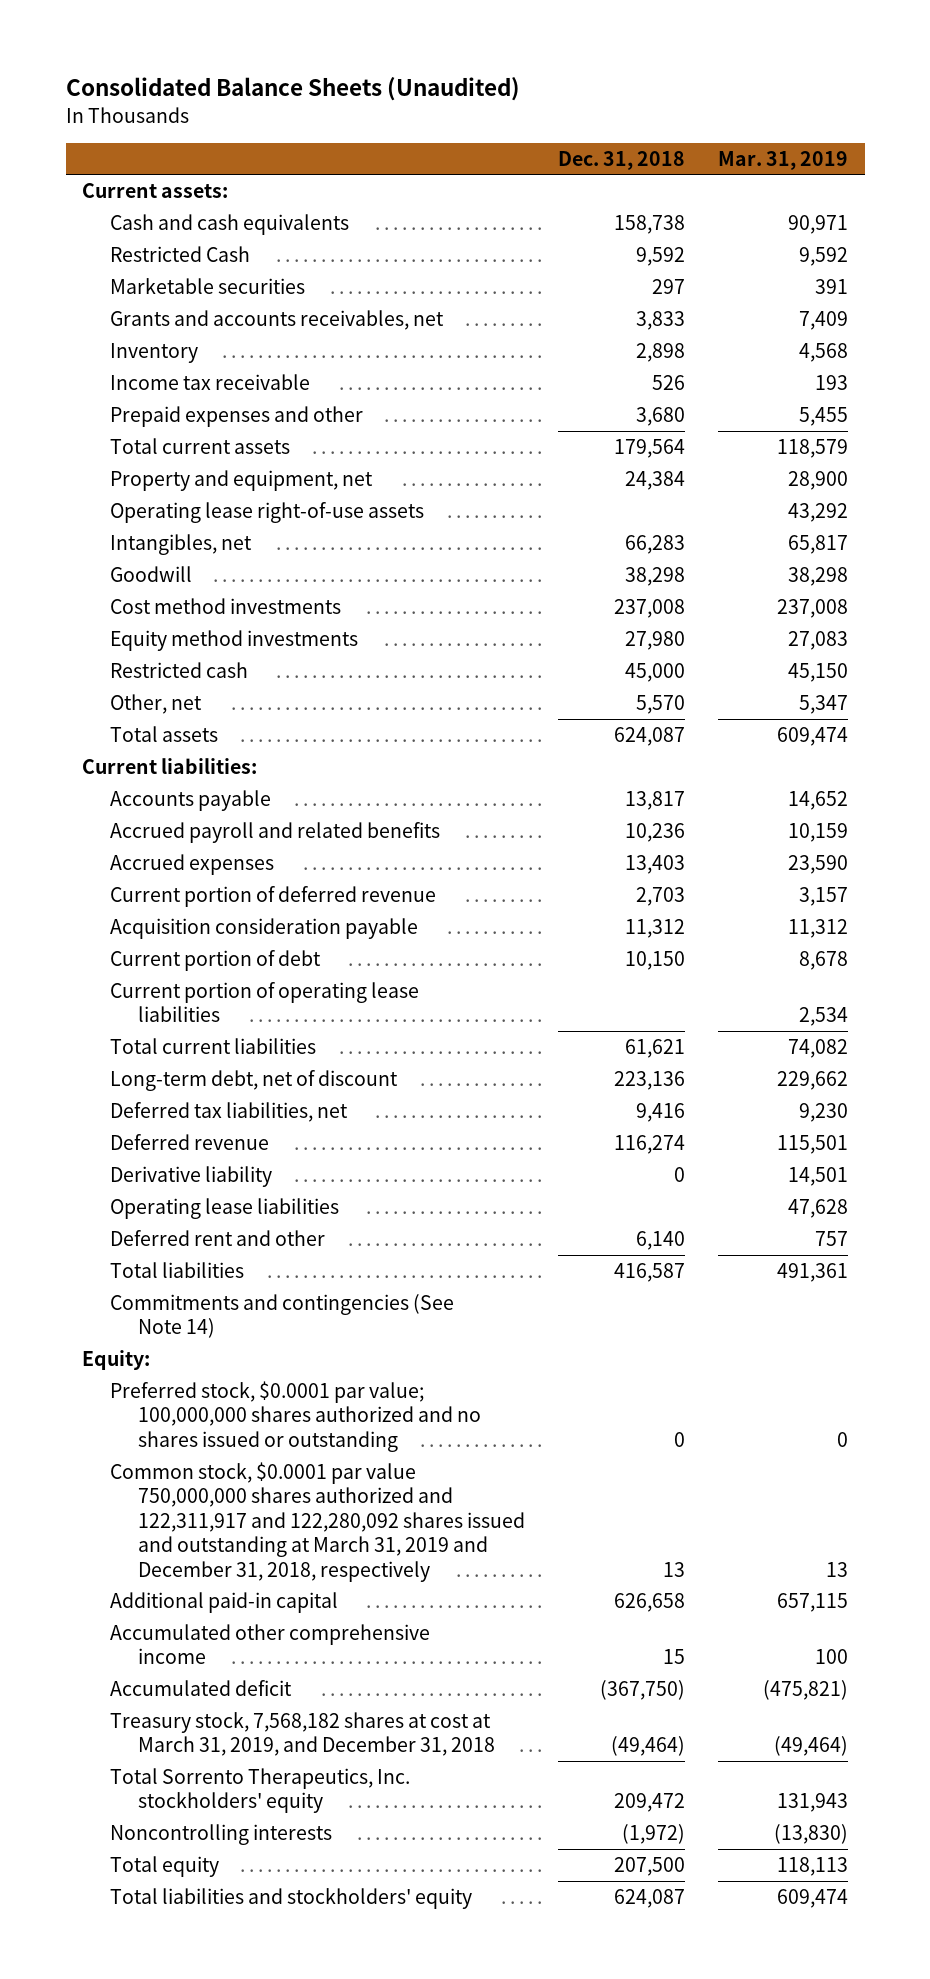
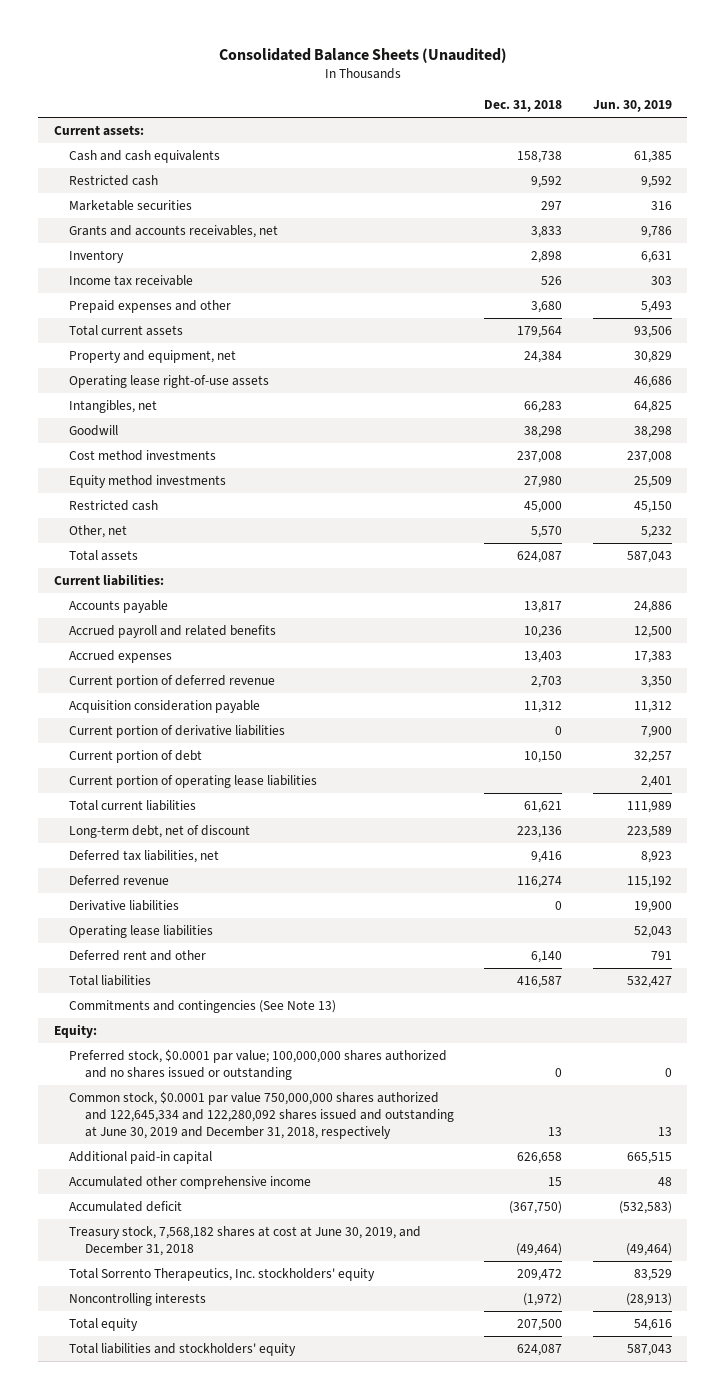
[718,150,849,170] Mar. 31, 2019 -> none
none -> [592,100,672,113] Jun. 30, 2019
[110,246,251,263] Restricted Cash -> [69,175,159,187] Restricted cash
none -> [69,725,286,739] Current portion of derivative liabilities
[110,1166,273,1188] Derivative liability -> [69,900,180,912] Derivative liabilities
[110,1294,455,1339] Commitments and contingencies (See Note 14) -> [69,1000,337,1014] Commitments and contingencies (See Note 13)
[110,1462,526,1582] Common stock, $0.0001 par value 750,000,000 shares authorized and 122,311,917 and 122,280,092 shares issued and outstanding at March 31, 2019 and December 31, 2018, respectively -> [69,1091,454,1139] Common stock, $0.0001 par value 750,000,000 shares authorized and 122,645,334 and 122,280,092 shares issued and outstanding at June 30, 2019 and December 31, 2018, respectively
[110,1712,496,1757] Treasury stock, 7,568,182 shares at cost at March 31, 2019, and December 31, 2018 -> [69,1226,422,1256] Treasury stock, 7,568,182 shares at cost at June 30, 2019, and December 31, 2018

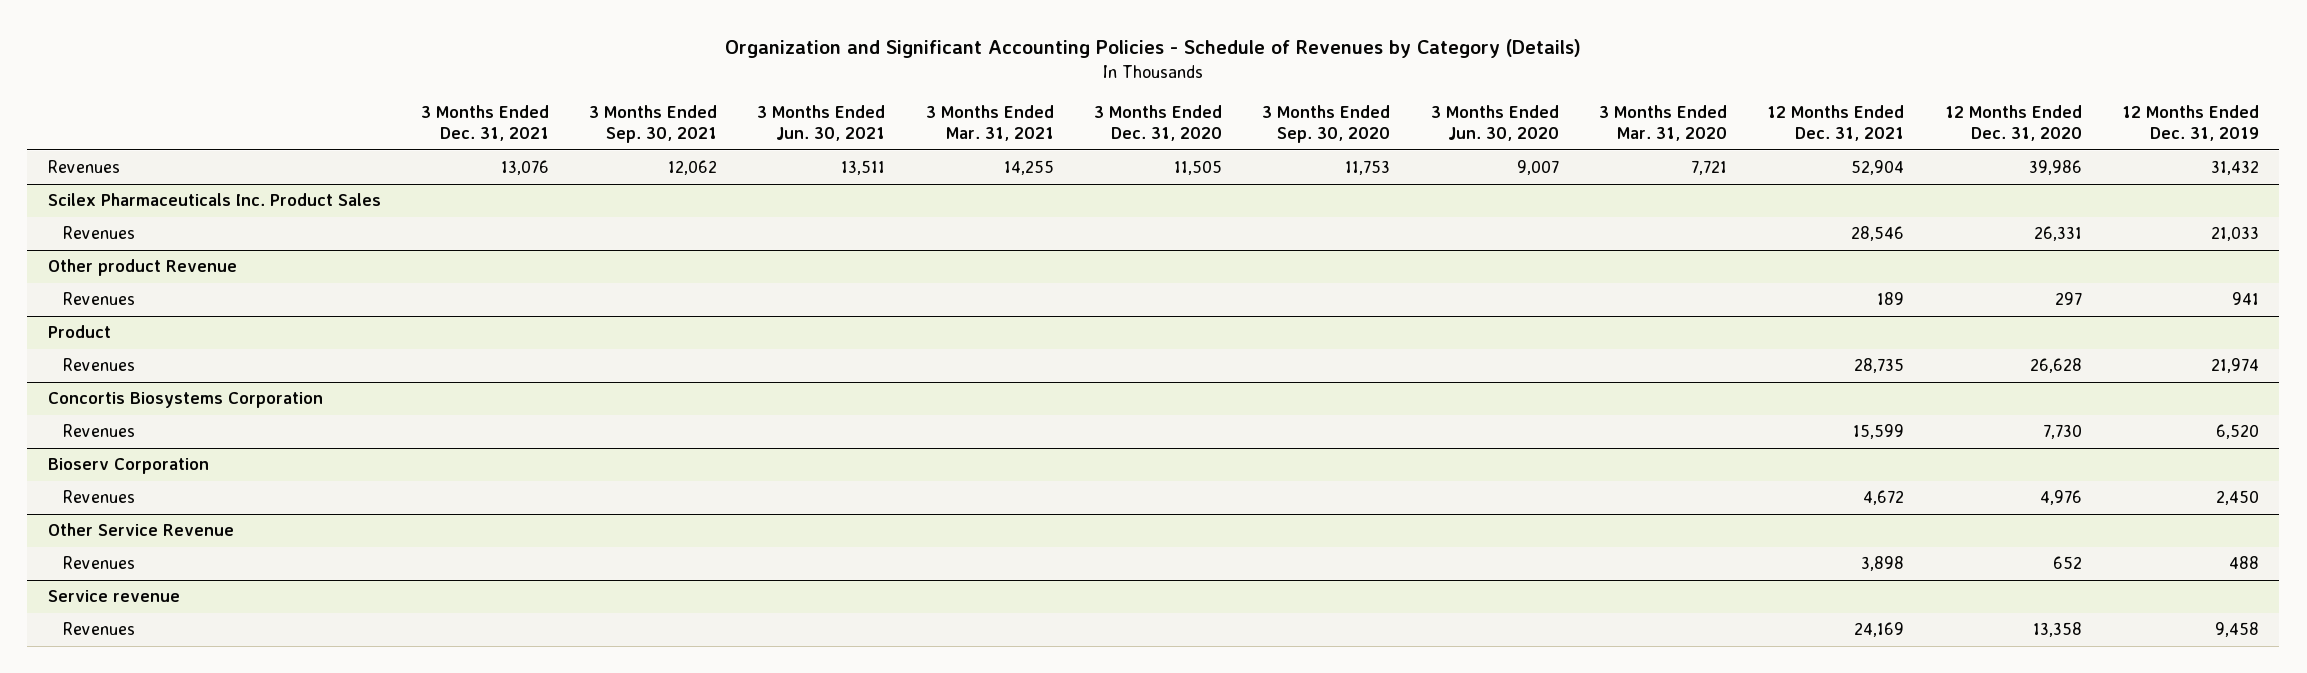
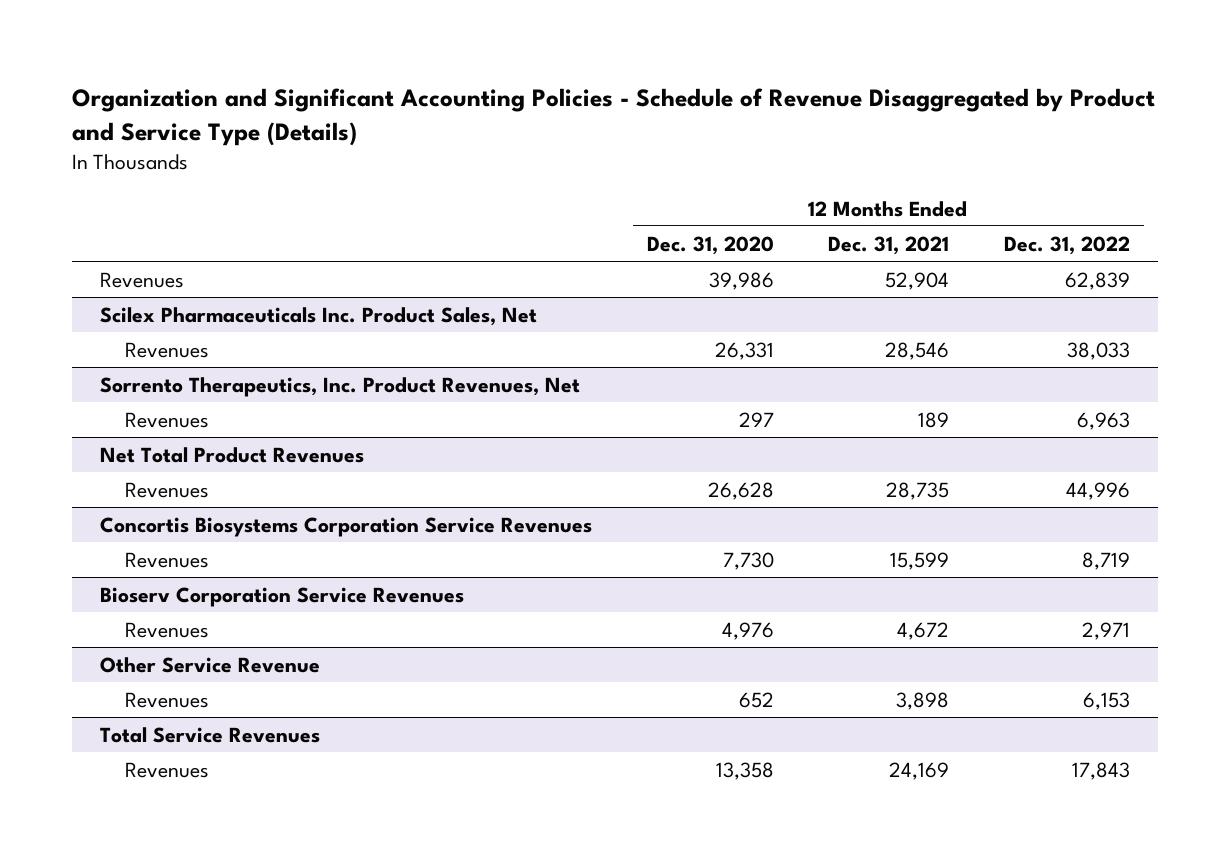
[725,39,1582,59] Organization and Significant Accounting Policies - Schedule of Revenues by Category (Details) -> [72,88,1156,146] Organization and Significant Accounting Policies - Schedule of Revenue Disaggregated by Product and Service Type (Details)
[420,104,549,142] 3 Months Ended Dec. 31, 2021 -> none
[589,104,718,144] 3 Months Ended Sep. 30, 2021 -> none
[757,104,886,142] 3 Months Ended Jun. 30, 2021 -> none
[925,104,1054,142] 3 Months Ended Mar. 31, 2021 -> none
[1094,104,1223,142] 3 Months Ended Dec. 31, 2020 -> none
[1262,104,1391,144] 3 Months Ended Sep. 30, 2020 -> none
[1430,104,1559,142] 3 Months Ended Jun. 30, 2020 -> none
[1599,104,1728,142] 3 Months Ended Mar. 31, 2020 -> none
[2121,104,2259,142] 12 Months Ended Dec. 31, 2019 -> none
none -> [1004,235,1131,255] Dec. 31, 2022
[47,193,381,207] Scilex Pharmaceuticals Inc. Product Sales -> [99,306,537,326] Scilex Pharmaceuticals Inc. Product Sales, Net
[47,259,237,277] Other product Revenue -> none
none -> [99,376,580,397] Sorrento Therapeutics, Inc. Product Revenues, Net
[47,325,111,339] Product -> [99,446,364,463] Net Total Product Revenues
[47,392,323,409] Concortis Biosystems Corporation -> [99,516,592,537] Concortis Biosystems Corporation Service Revenues
[47,458,209,475] Bioserv Corporation -> [99,586,464,607] Bioserv Corporation Service Revenues
[47,590,180,603] Service revenue -> [99,726,320,743] Total Service Revenues

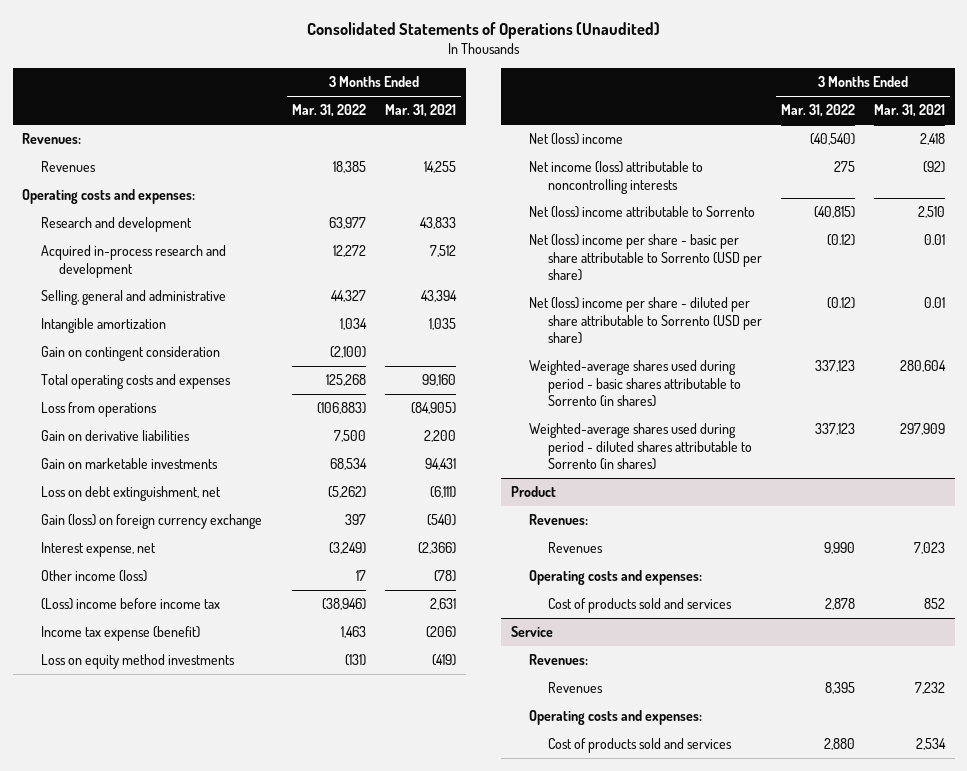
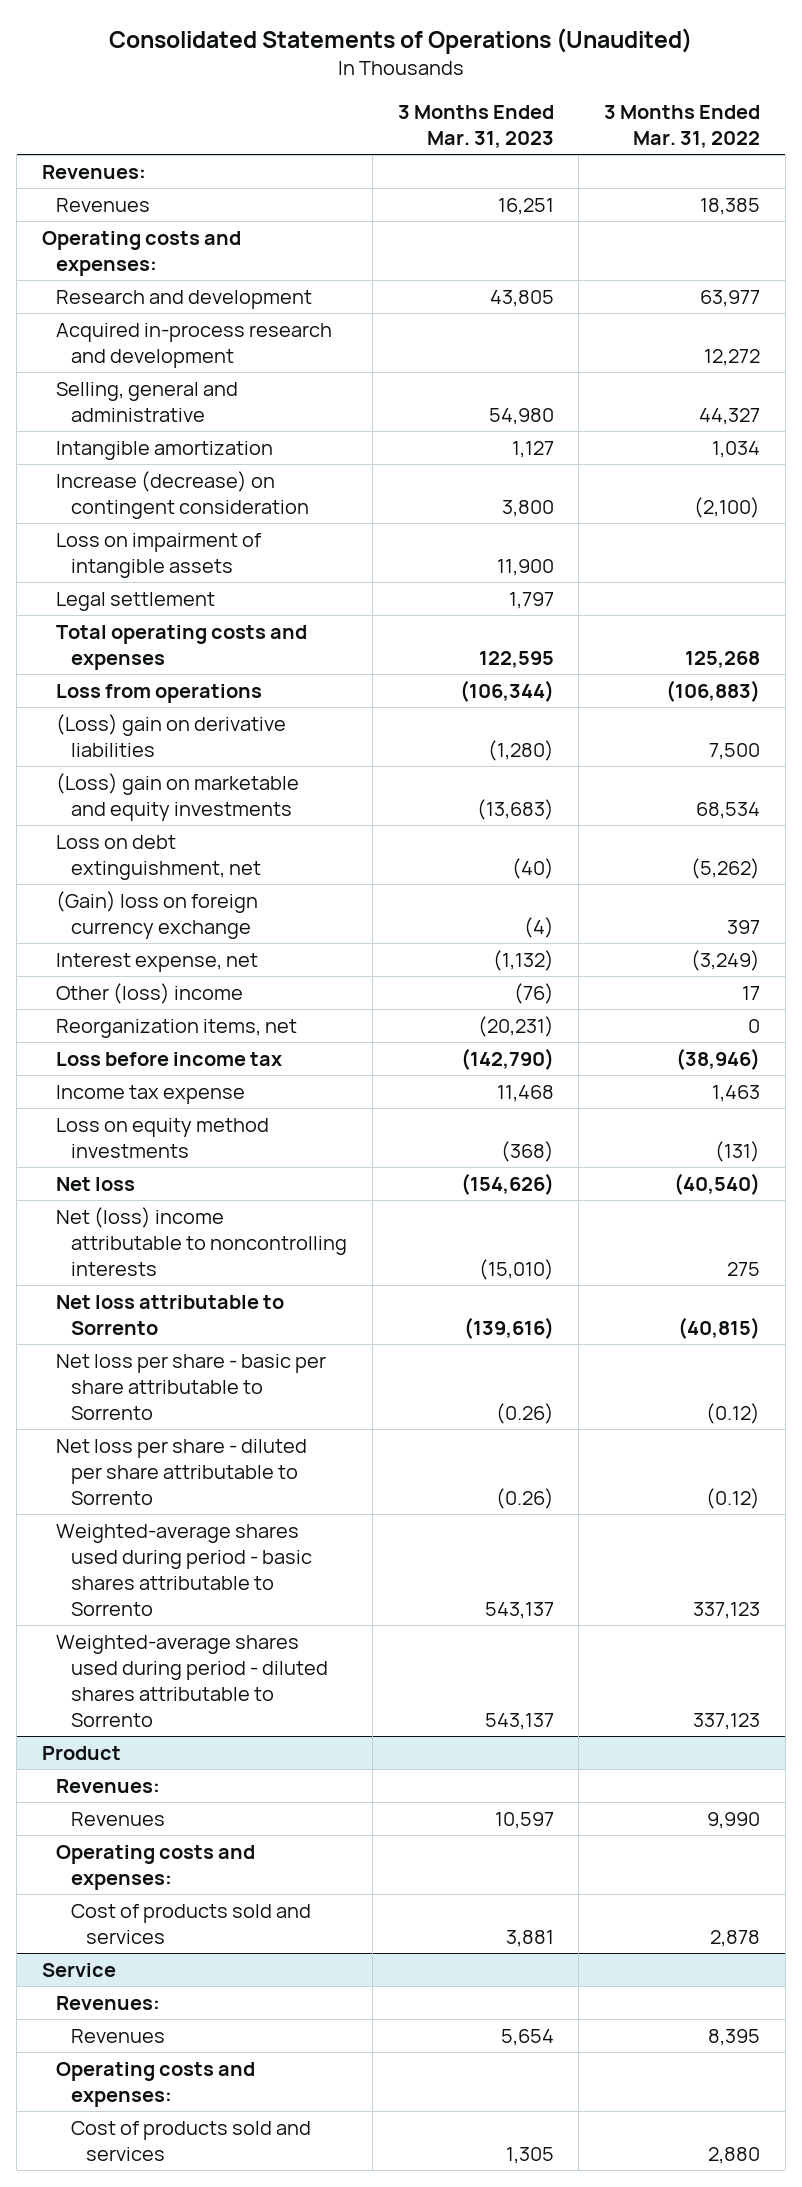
[385,104,457,118] Mar. 31, 2021 -> none
none -> [397,105,554,149] 3 Months Ended Mar. 31, 2023
[40,346,220,362] Gain on contingent consideration -> [56,470,309,519] Increase (decrease) on contingent consideration
none -> [56,532,262,578] Loss on impairment of intangible assets
none -> [56,591,216,611] Legal settlement
[40,430,190,442] Gain on derivative liabilities -> [56,713,287,757] (Loss) gain on derivative liabilities
[40,458,218,470] Gain on marketable investments -> [56,772,300,821] (Loss) gain on marketable and equity investments
[40,514,262,530] Gain (loss) on foreign currency exchange -> [56,890,259,939] (Gain) loss on foreign currency exchange
[40,570,147,583] Other income (loss) -> [56,982,244,1004] Other (loss) income
none -> [56,1018,298,1038] Reorganization items, net
[40,598,220,611] (Loss) income before income tax -> [56,1051,283,1066] Loss before income tax
[40,626,200,642] Income tax expense (benefit) -> [56,1084,246,1104] Income tax expense
[529,133,624,146] Net (loss) income -> [56,1176,136,1191] Net loss
[529,161,704,194] Net income (loss) attributable to noncontrolling interests -> [56,1206,347,1277] Net (loss) income attributable to noncontrolling interests
[529,206,756,219] Net (loss) income attributable to Sorrento -> [56,1294,285,1335] Net loss attributable to Sorrento
[529,234,762,281] Net (loss) income per share - basic per share attributable to Sorrento (USD per share) -> [56,1353,327,1421] Net loss per share - basic per share attributable to Sorrento
[529,297,762,344] Net (loss) income per share - diluted per share attributable to Sorrento (USD per share) -> [56,1438,308,1506] Net loss per share - diluted per share attributable to Sorrento
[529,360,741,407] Weighted-average shares used during period - basic shares attributable to Sorrento (in shares) -> [56,1523,312,1617] Weighted-average shares used during period - basic shares attributable to Sorrento
[529,423,752,470] Weighted-average shares used during period - diluted shares attributable to Sorrento (in shares) -> [56,1634,328,1728] Weighted-average shares used during period - diluted shares attributable to Sorrento

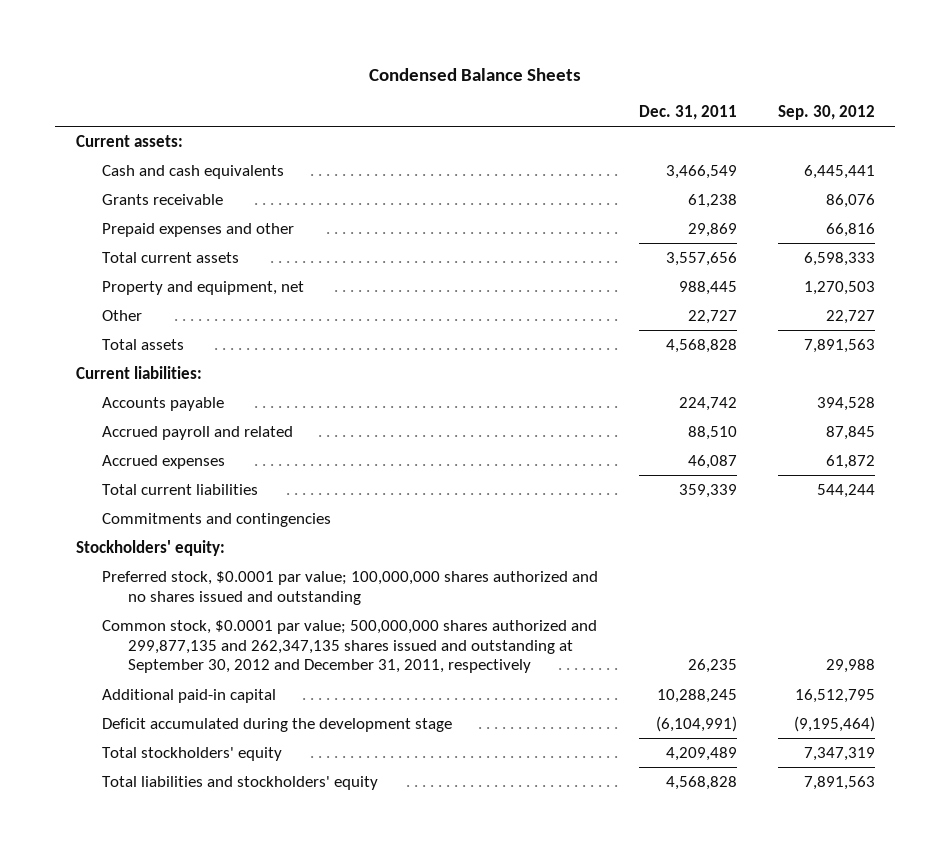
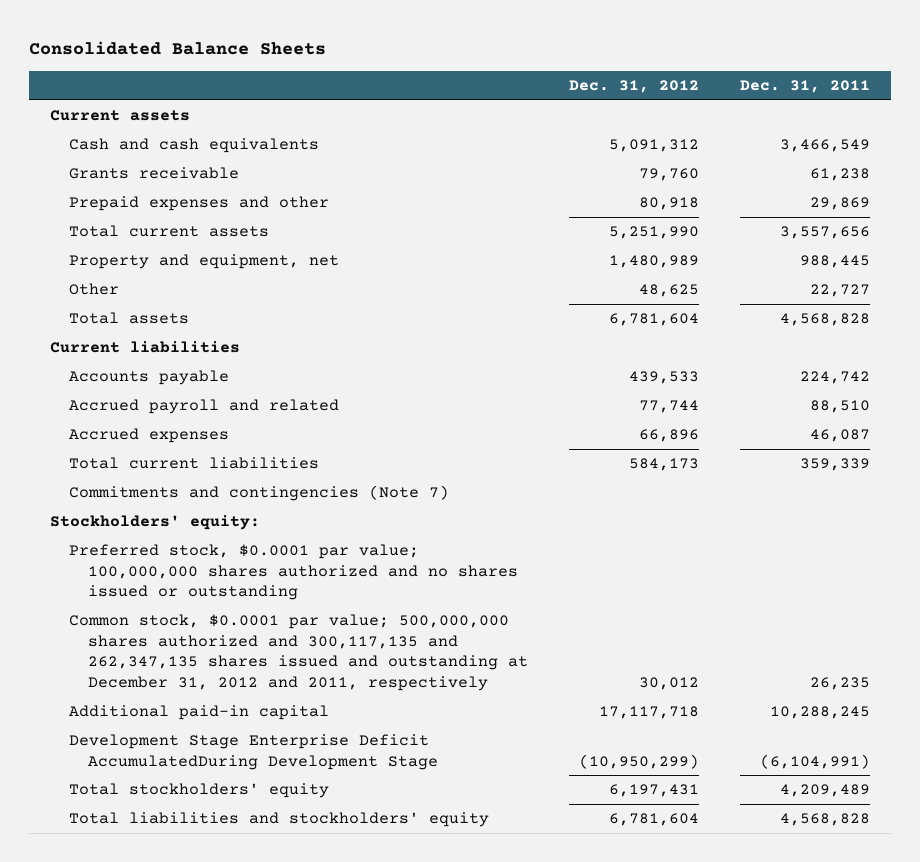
[369,67,582,81] Condensed Balance Sheets -> [29,41,327,56] Consolidated Balance Sheets
[777,104,875,120] Sep. 30, 2012 -> none
none -> [569,79,700,93] Dec. 31, 2012
[75,134,183,147] Current assets: -> [49,110,190,122] Current assets
[75,365,202,379] Current liabilities: -> [49,341,240,354] Current liabilities
[101,512,331,527] Commitments and contingencies -> [68,485,449,502] Commitments and contingencies (Note 7)
[101,570,598,605] Preferred stock, $0.0001 par value; 100,000,000 shares authorized and no shares issued and outstanding -> [68,544,519,601] Preferred stock, $0.0001 par value; 100,000,000 shares authorized and no shares issued or outstanding
[101,619,597,674] Common stock, $0.0001 par value; 500,000,000 shares authorized and 299,877,135 and 262,347,135 shares issued and outstanding at September 30, 2012 and December 31, 2011, respectively -> [68,614,529,691] Common stock, $0.0001 par value; 500,000,000 shares authorized and 300,117,135 and 262,347,135 shares issued and outstanding at December 31, 2012 and 2011, respectively
[101,717,452,732] Deficit accumulated during the development stage -> [68,734,439,770] Development Stage Enterprise Deficit AccumulatedDuring Development Stage

